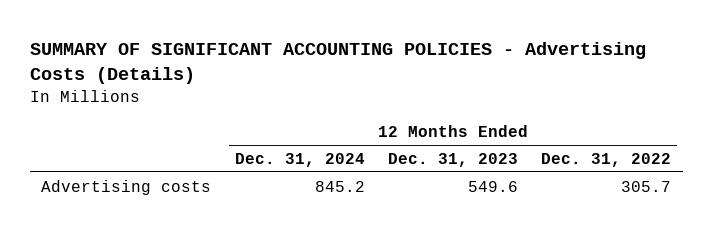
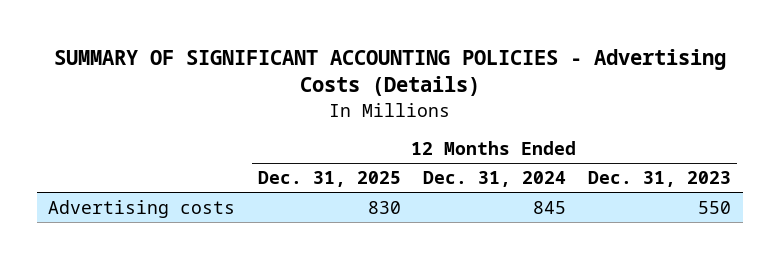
[540,152,671,167] Dec. 31, 2022 -> none
none -> [257,171,401,188] Dec. 31, 2025
[314,180,365,192] 845.2 -> [532,200,566,214] 845
[467,180,518,192] 549.6 -> [698,200,732,214] 550

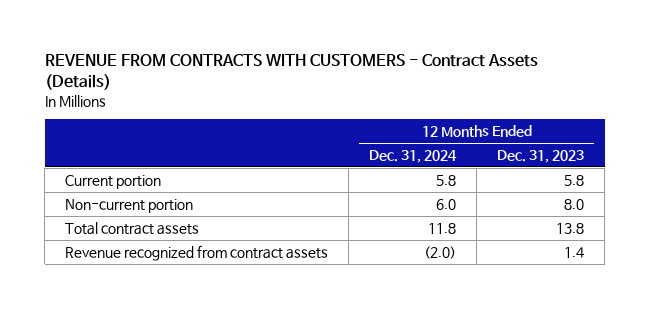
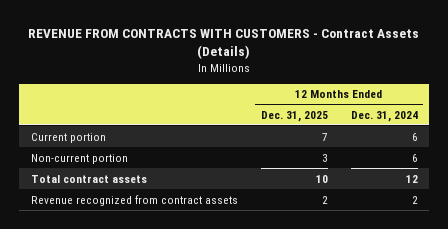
[497,149,585,163] Dec. 31, 2023 -> none
none -> [260,110,328,122] Dec. 31, 2025
[436,174,457,186] 5.8 -> [411,132,418,141] 6
[436,198,457,210] 6.0 -> [411,153,418,162] 6
[428,222,457,234] 11.8 -> [405,174,418,183] 12
[424,245,457,259] (2.0) -> [411,195,418,204] 2

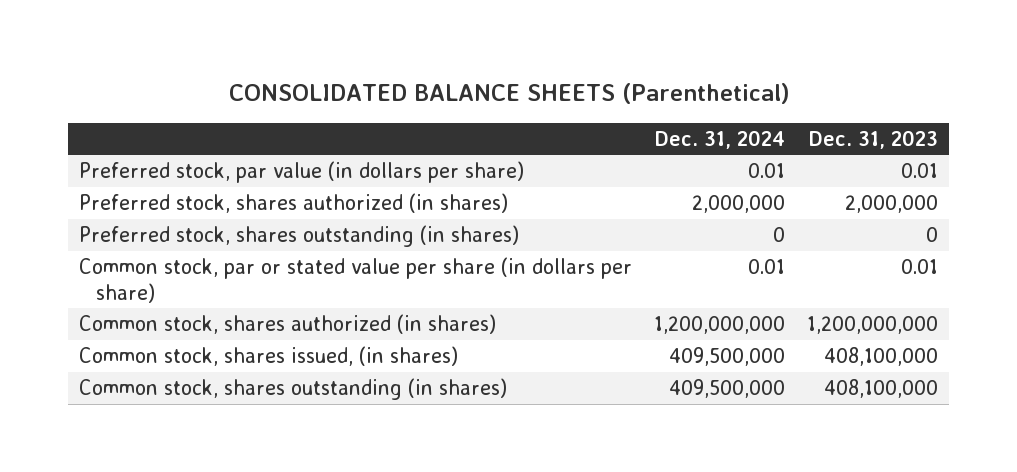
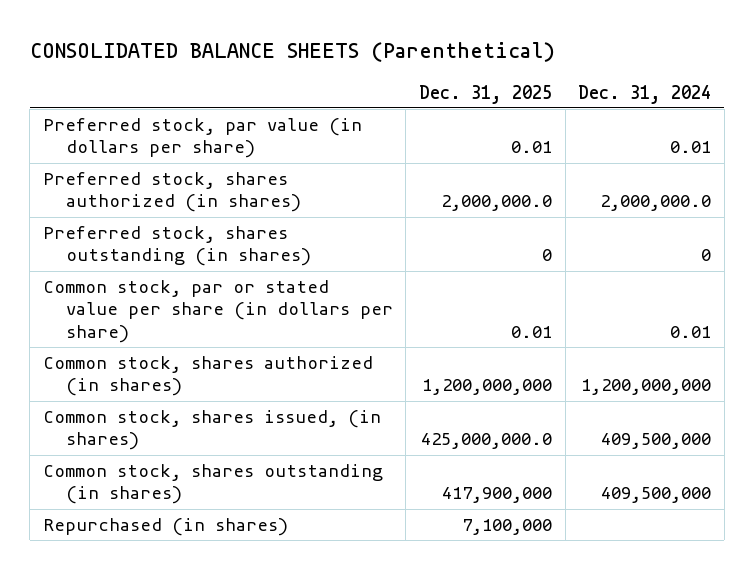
[809,129,939,149] Dec. 31, 2023 -> none
none -> [418,84,552,104] Dec. 31, 2025
[692,195,786,214] 2,000,000 -> [600,195,712,212] 2,000,000.0
none -> [43,517,289,536] Repurchased (in shares)

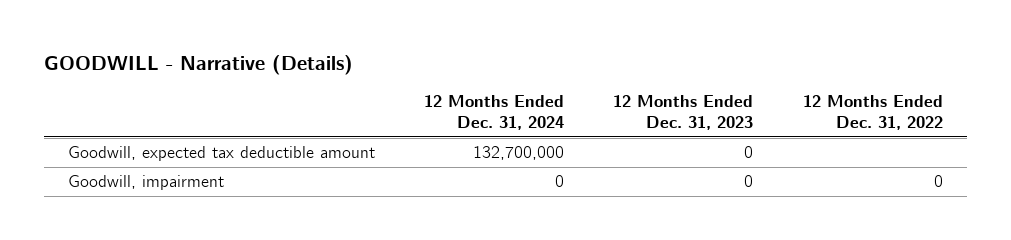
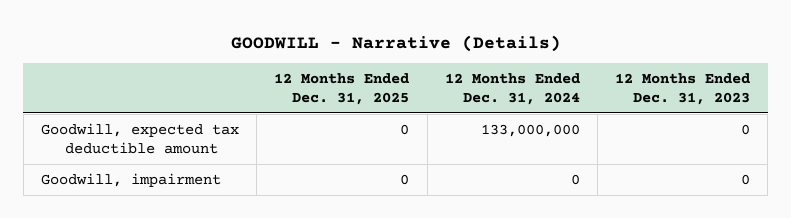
[802,94,943,131] 12 Months Ended Dec. 31, 2022 -> none
none -> [274,73,410,105] 12 Months Ended Dec. 31, 2025
[473,146,565,161] 132,700,000 -> [480,123,580,137] 133,000,000

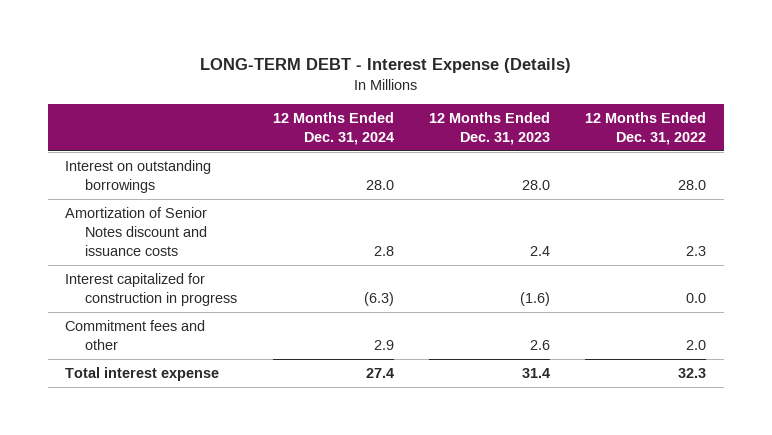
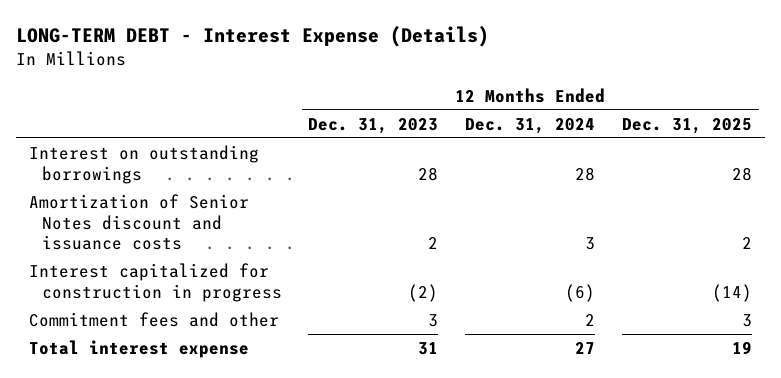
[585,112,707,145] 12 Months Ended Dec. 31, 2022 -> none
none -> [622,117,753,134] Dec. 31, 2025
[365,179,394,190] 28.0 -> [575,166,596,181] 28
[521,179,550,190] 28.0 -> [418,166,439,181] 28
[373,245,394,256] 2.8 -> [585,237,596,251] 3
[529,245,550,256] 2.4 -> [428,237,439,250] 2
[363,291,394,306] (6.3) -> [565,283,596,302] (6)
[519,291,550,306] (1.6) -> [408,283,439,302] (2)
[373,339,394,350] 2.9 -> [585,313,596,326] 2
[529,339,550,350] 2.6 -> [428,313,439,327] 3
[365,368,394,379] 27.4 -> [575,341,596,354] 27
[521,368,550,379] 31.4 -> [418,341,439,355] 31

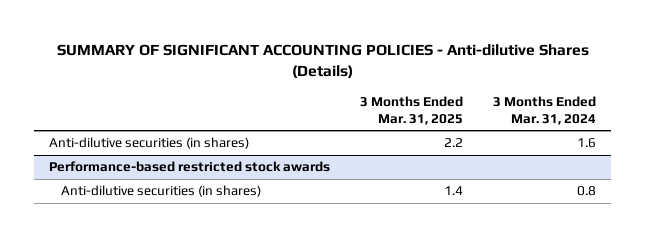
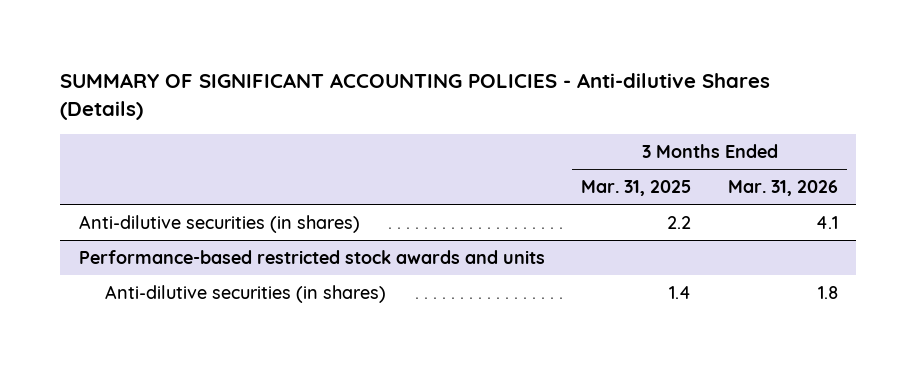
[493,95,597,125] 3 Months Ended Mar. 31, 2024 -> none
none -> [727,179,838,196] Mar. 31, 2026
[49,161,331,173] Performance-based restricted stock awards -> [78,249,545,264] Performance-based restricted stock awards and units

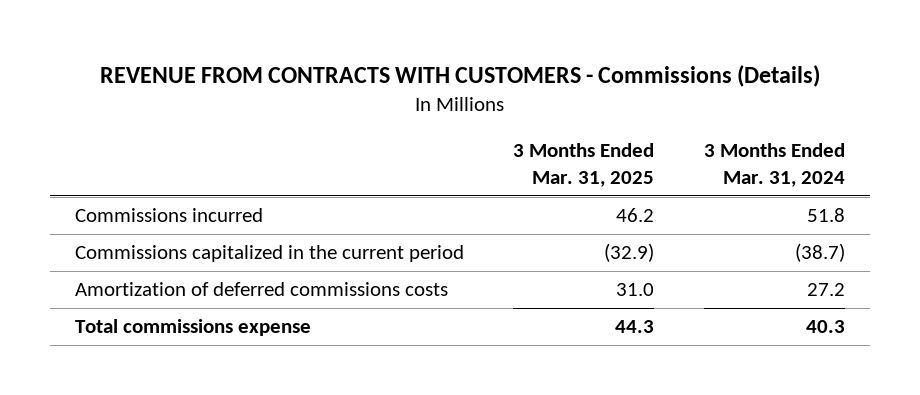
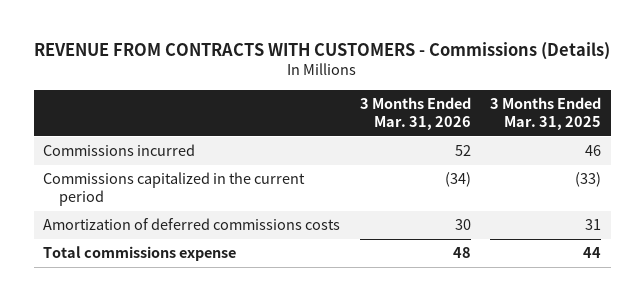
[703,143,845,187] 3 Months Ended Mar. 31, 2024 -> none
none -> [359,96,471,130] 3 Months Ended Mar. 31, 2026
[616,208,655,223] 46.2 -> [584,145,601,157] 46
[604,243,655,263] (32.9) -> [574,172,601,188] (33)
[616,283,655,297] 31.0 -> [584,219,601,231] 31
[615,320,655,334] 44.3 -> [582,247,601,259] 44

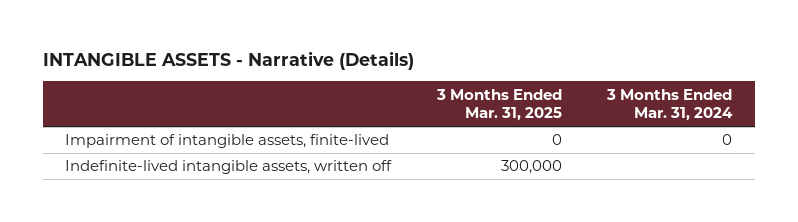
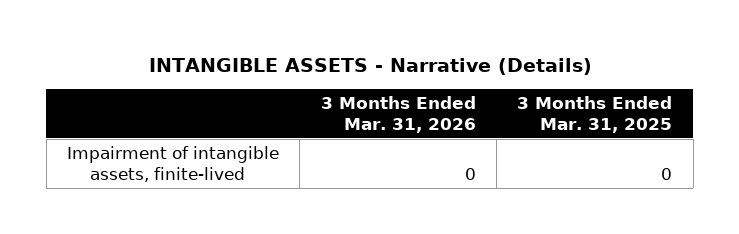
[606,88,734,122] 3 Months Ended Mar. 31, 2024 -> none
none -> [320,96,476,133] 3 Months Ended Mar. 31, 2026
[65,160,393,175] Indefinite-lived intangible assets, written off -> none

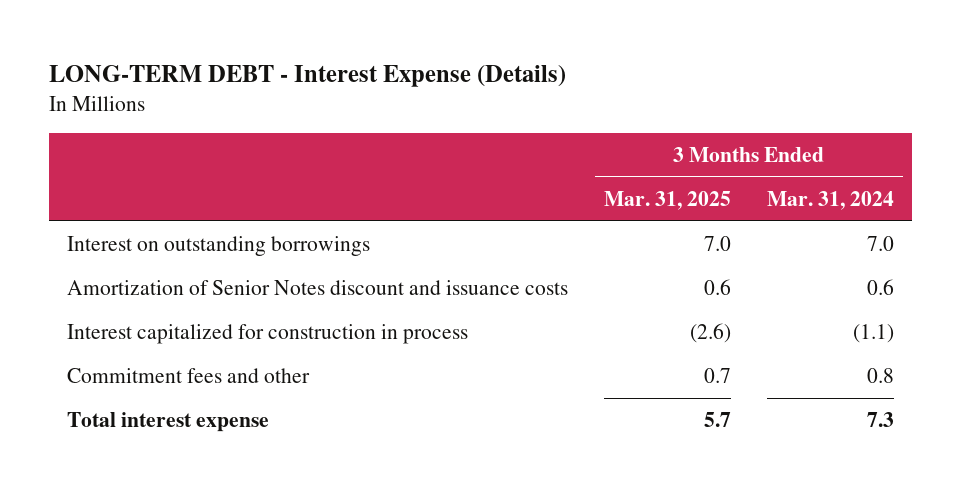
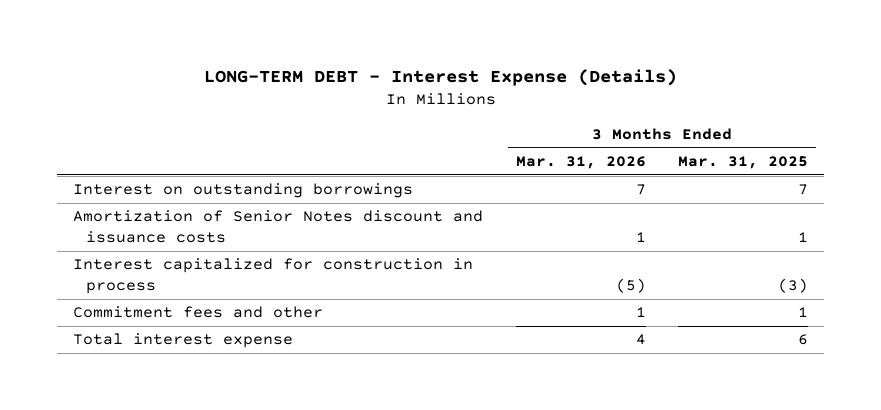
[766,190,894,210] Mar. 31, 2024 -> none
none -> [515,156,646,170] Mar. 31, 2026
[703,236,731,252] 7.0 -> [798,184,809,196] 7
[703,279,731,296] 0.6 -> [798,232,809,243] 1
[689,323,731,344] (2.6) -> [778,278,809,294] (3)
[703,368,731,384] 0.7 -> [798,307,809,318] 1
[703,412,731,428] 5.7 -> [798,334,809,346] 6

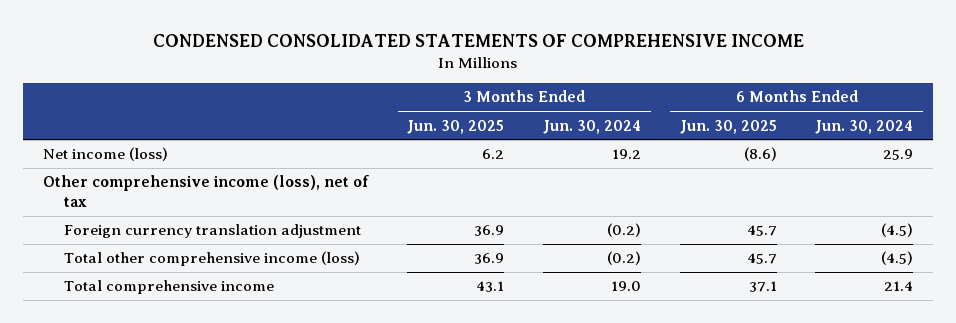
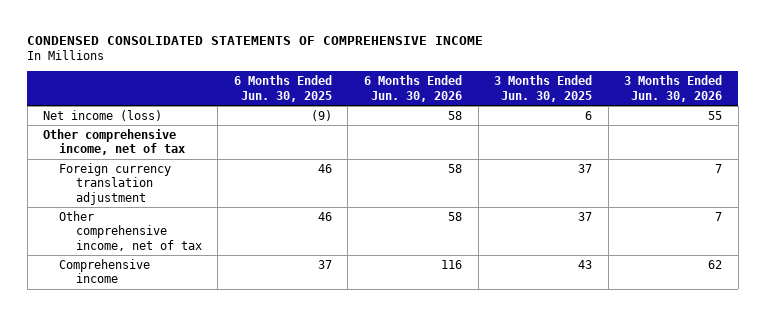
[543,119,642,134] Jun. 30, 2024 -> none
[815,119,914,134] Jun. 30, 2024 -> none
none -> [363,74,462,102] 6 Months Ended Jun. 30, 2026
none -> [624,74,723,102] 3 Months Ended Jun. 30, 2026
[482,149,505,160] 6.2 -> [585,110,593,120] 6
[743,147,777,162] (8.6) -> [310,109,332,121] (9)
[42,175,369,207] Other comprehensive income (loss), net of tax -> [43,128,186,156] Other comprehensive income, net of tax
[474,225,505,237] 36.9 -> [578,163,593,173] 37
[746,225,777,237] 45.7 -> [317,163,332,173] 46
[64,251,361,267] Total other comprehensive income (loss) -> [59,210,202,252] Other comprehensive income, net of tax
[474,253,505,265] 36.9 -> [578,211,593,221] 37
[746,253,777,265] 45.7 -> [317,211,332,221] 46
[64,280,275,295] Total comprehensive income -> [59,258,151,284] Comprehensive income
[476,281,505,293] 43.1 -> [578,259,593,269] 43
[748,281,777,293] 37.1 -> [317,259,332,269] 37

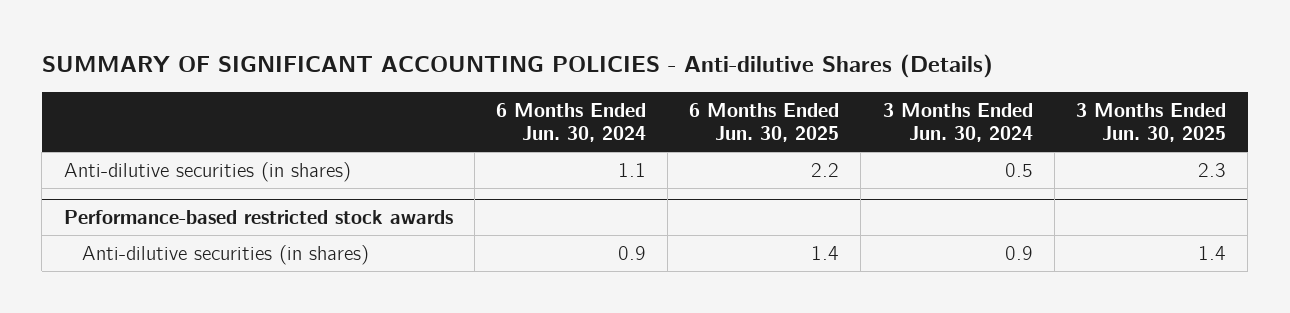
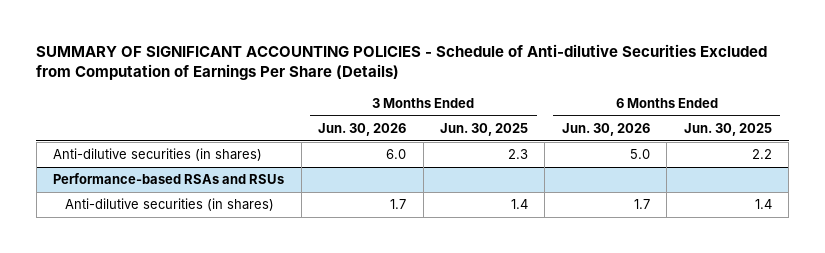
[41,54,993,79] SUMMARY OF SIGNIFICANT ACCOUNTING POLICIES - Anti-dilutive Shares (Details) -> [36,43,768,81] SUMMARY OF SIGNIFICANT ACCOUNTING POLICIES - Schedule of Anti-dilutive Securities Excluded from Computation of Earnings Per Share (Details)
[495,102,646,142] 6 Months Ended Jun. 30, 2024 -> none
[882,102,1033,142] 3 Months Ended Jun. 30, 2024 -> none
none -> [318,123,407,137] Jun. 30, 2026
none -> [561,123,650,137] Jun. 30, 2026
[63,210,453,225] Performance-based restricted stock awards -> [53,173,285,185] Performance-based RSAs and RSUs

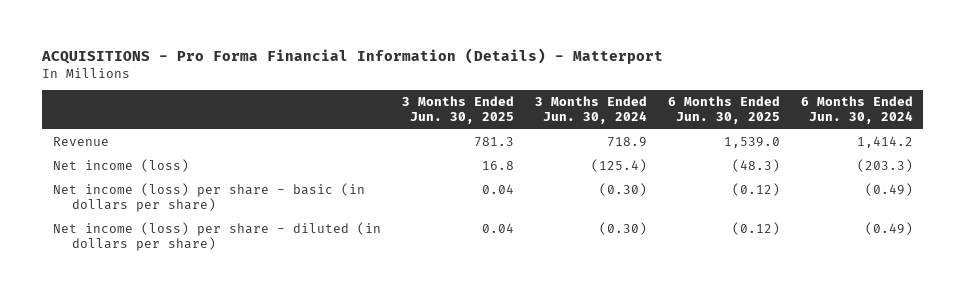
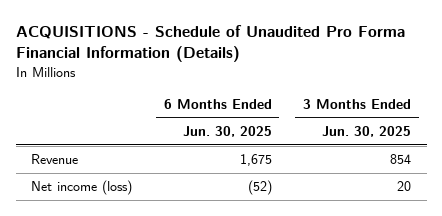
[41,48,664,65] ACQUISITIONS - Pro Forma Financial Information (Details) - Matterport -> [15,24,405,63] ACQUISITIONS - Schedule of Unaudited Pro Forma Financial Information (Details)
[534,96,647,125] 3 Months Ended Jun. 30, 2024 -> none
[800,96,913,125] 6 Months Ended Jun. 30, 2024 -> none
[52,183,365,213] Net income (loss) per share - basic (in dollars per share) -> none
[52,222,381,252] Net income (loss) per share - diluted (in dollars per share) -> none
[473,137,514,148] 781.3 -> [389,154,411,165] 854
[723,137,780,149] 1,539.0 -> [239,154,272,167] 1,675
[481,161,514,171] 16.8 -> [396,181,411,192] 20
[731,159,780,173] (48.3) -> [247,180,272,196] (52)

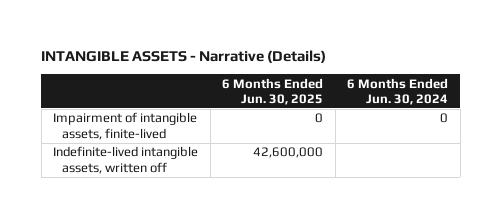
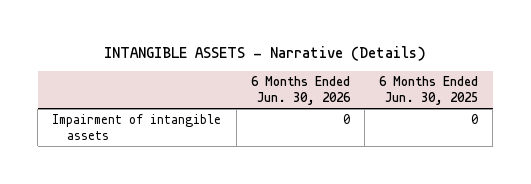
[347,77,449,105] 6 Months Ended Jun. 30, 2024 -> none
none -> [250,75,351,105] 6 Months Ended Jun. 30, 2026
[53,146,199,174] Indefinite-lived intangible assets, written off -> none
[53,112,198,140] Impairment of intangible assets, finite-lived -> [52,114,222,141] Impairment of intangible assets

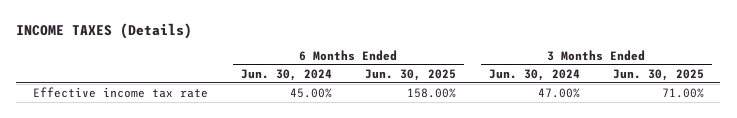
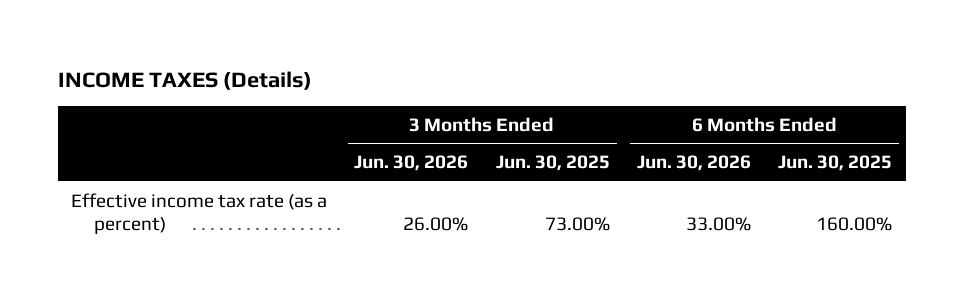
[240,69,332,82] Jun. 30, 2024 -> none
[488,69,580,82] Jun. 30, 2024 -> none
none -> [354,155,469,172] Jun. 30, 2026
none -> [636,155,751,172] Jun. 30, 2026
[32,87,208,99] Effective income tax rate -> [71,192,328,234] Effective income tax rate (as a percent)
[406,88,456,99] 158.00% -> [816,216,893,231] 160.00%
[661,88,704,99] 71.00% -> [544,216,610,231] 73.00%

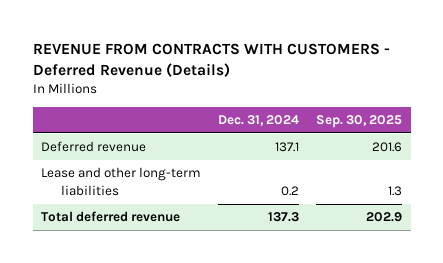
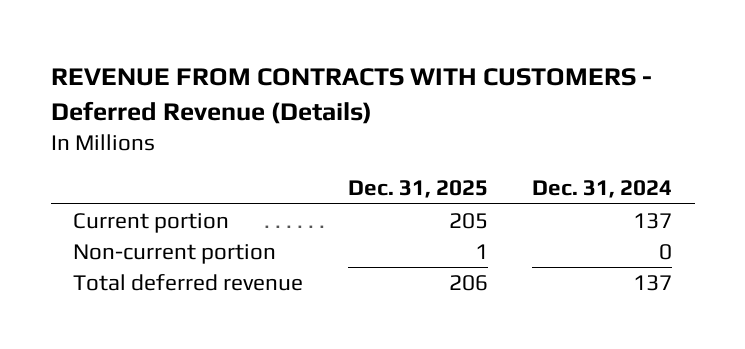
[316,114,403,128] Sep. 30, 2025 -> none
none -> [347,180,488,199] Dec. 31, 2025
[41,141,147,153] Deferred revenue -> none
[41,167,202,196] Lease and other long-term liabilities -> none
none -> [73,212,230,233] Current portion
none -> [73,243,277,264] Non-current portion
[268,212,300,223] 137.3 -> [633,274,673,291] 137

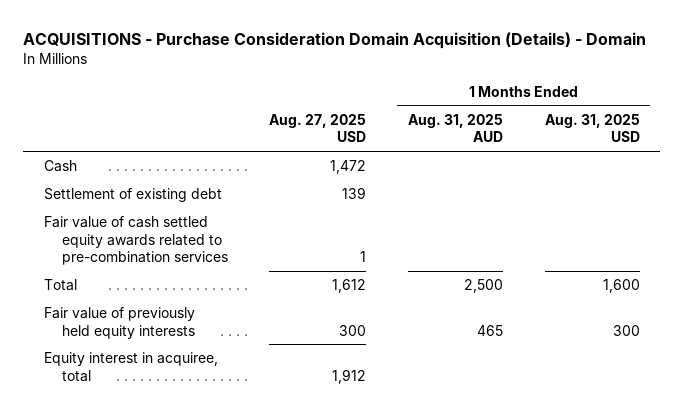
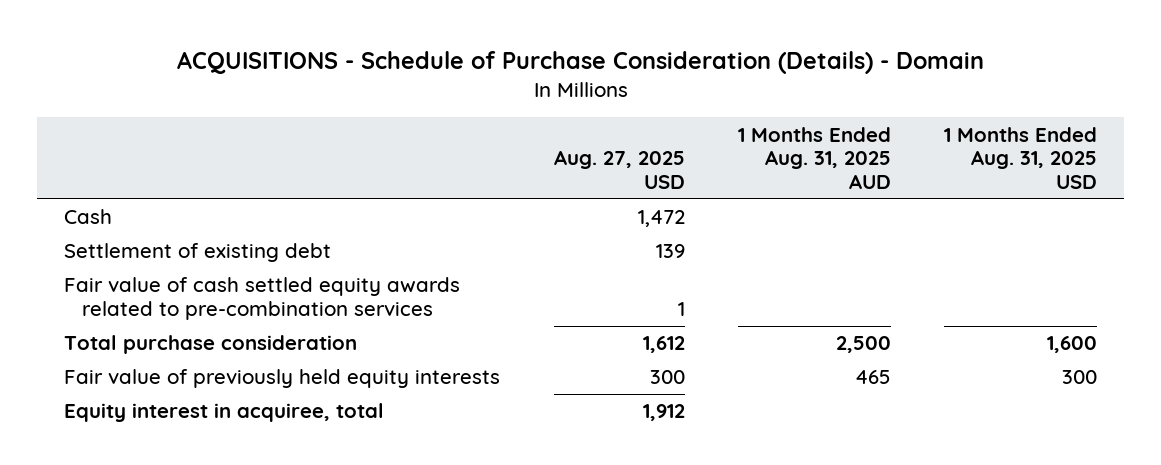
[23,31,647,49] ACQUISITIONS - Purchase Consideration Domain Acquisition (Details) - Domain -> [176,51,984,75] ACQUISITIONS - Schedule of Purchase Consideration (Details) - Domain
[44,279,78,292] Total -> [64,335,358,355] Total purchase consideration

